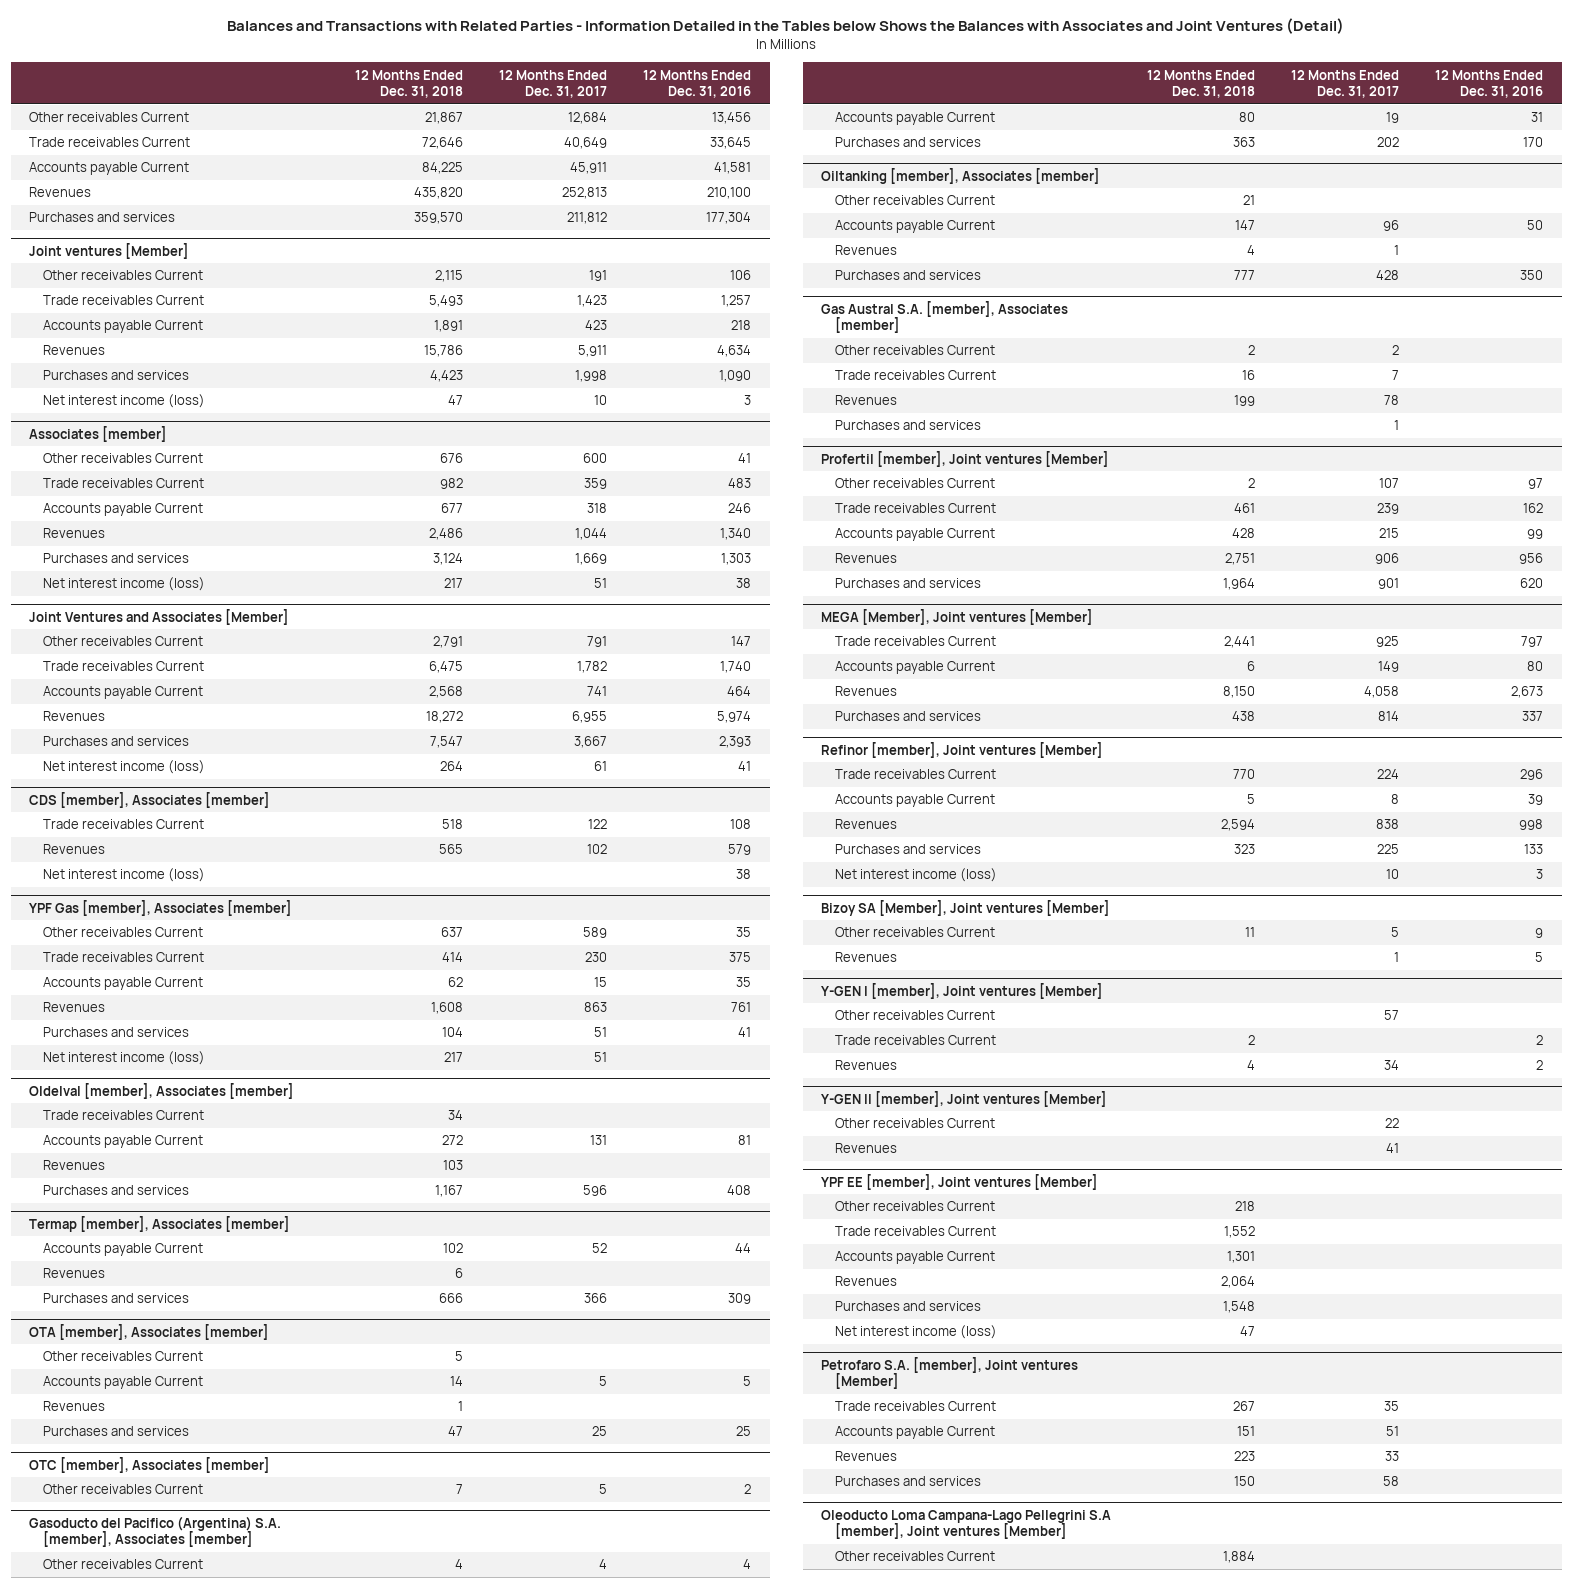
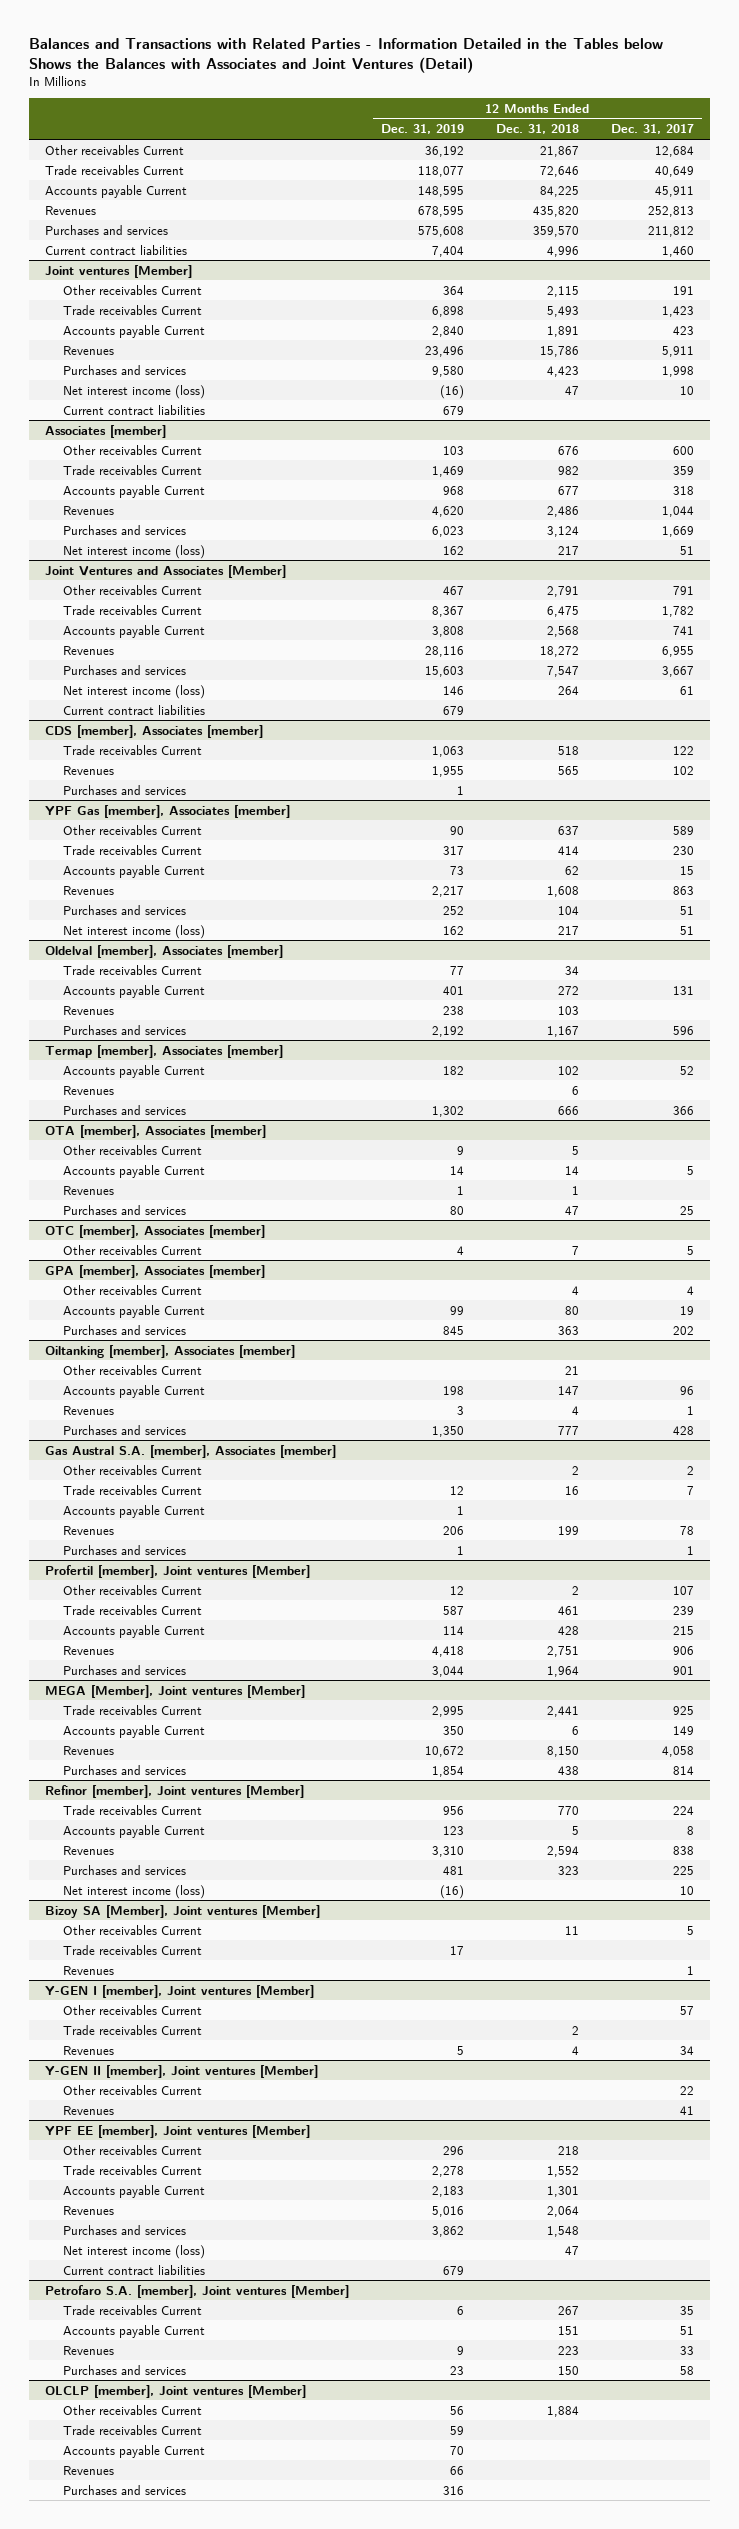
[643,69,752,99] 12 Months Ended Dec. 31, 2016 -> none
none -> [381,124,465,135] Dec. 31, 2019
none -> [45,244,188,255] Current contract liabilities
none -> [63,404,206,415] Current contract liabilities
none -> [63,704,206,715] Current contract liabilities
[42,868,205,883] Net interest income (loss) -> none
none -> [63,784,187,795] Purchases and services
[28,1515,281,1548] Gasoducto del Pacifico (Argentina) S.A. [member], Associates [member] -> none
none -> [45,1264,266,1278] GPA [member], Associates [member]
none -> [63,1504,206,1518] Accounts payable Current
none -> [63,1944,203,1955] Trade receivables Current
none -> [63,2264,206,2275] Current contract liabilities
[820,1509,1111,1540] Oleoducto Loma Campana-Lago Pellegrini S.A [member], Joint ventures [Member] -> none
none -> [45,2384,307,2398] OLCLP [member], Joint ventures [Member]
none -> [63,2424,203,2435] Trade receivables Current
none -> [63,2444,206,2458] Accounts payable Current
none -> [63,2465,115,2475] Revenues
none -> [63,2484,187,2495] Purchases and services

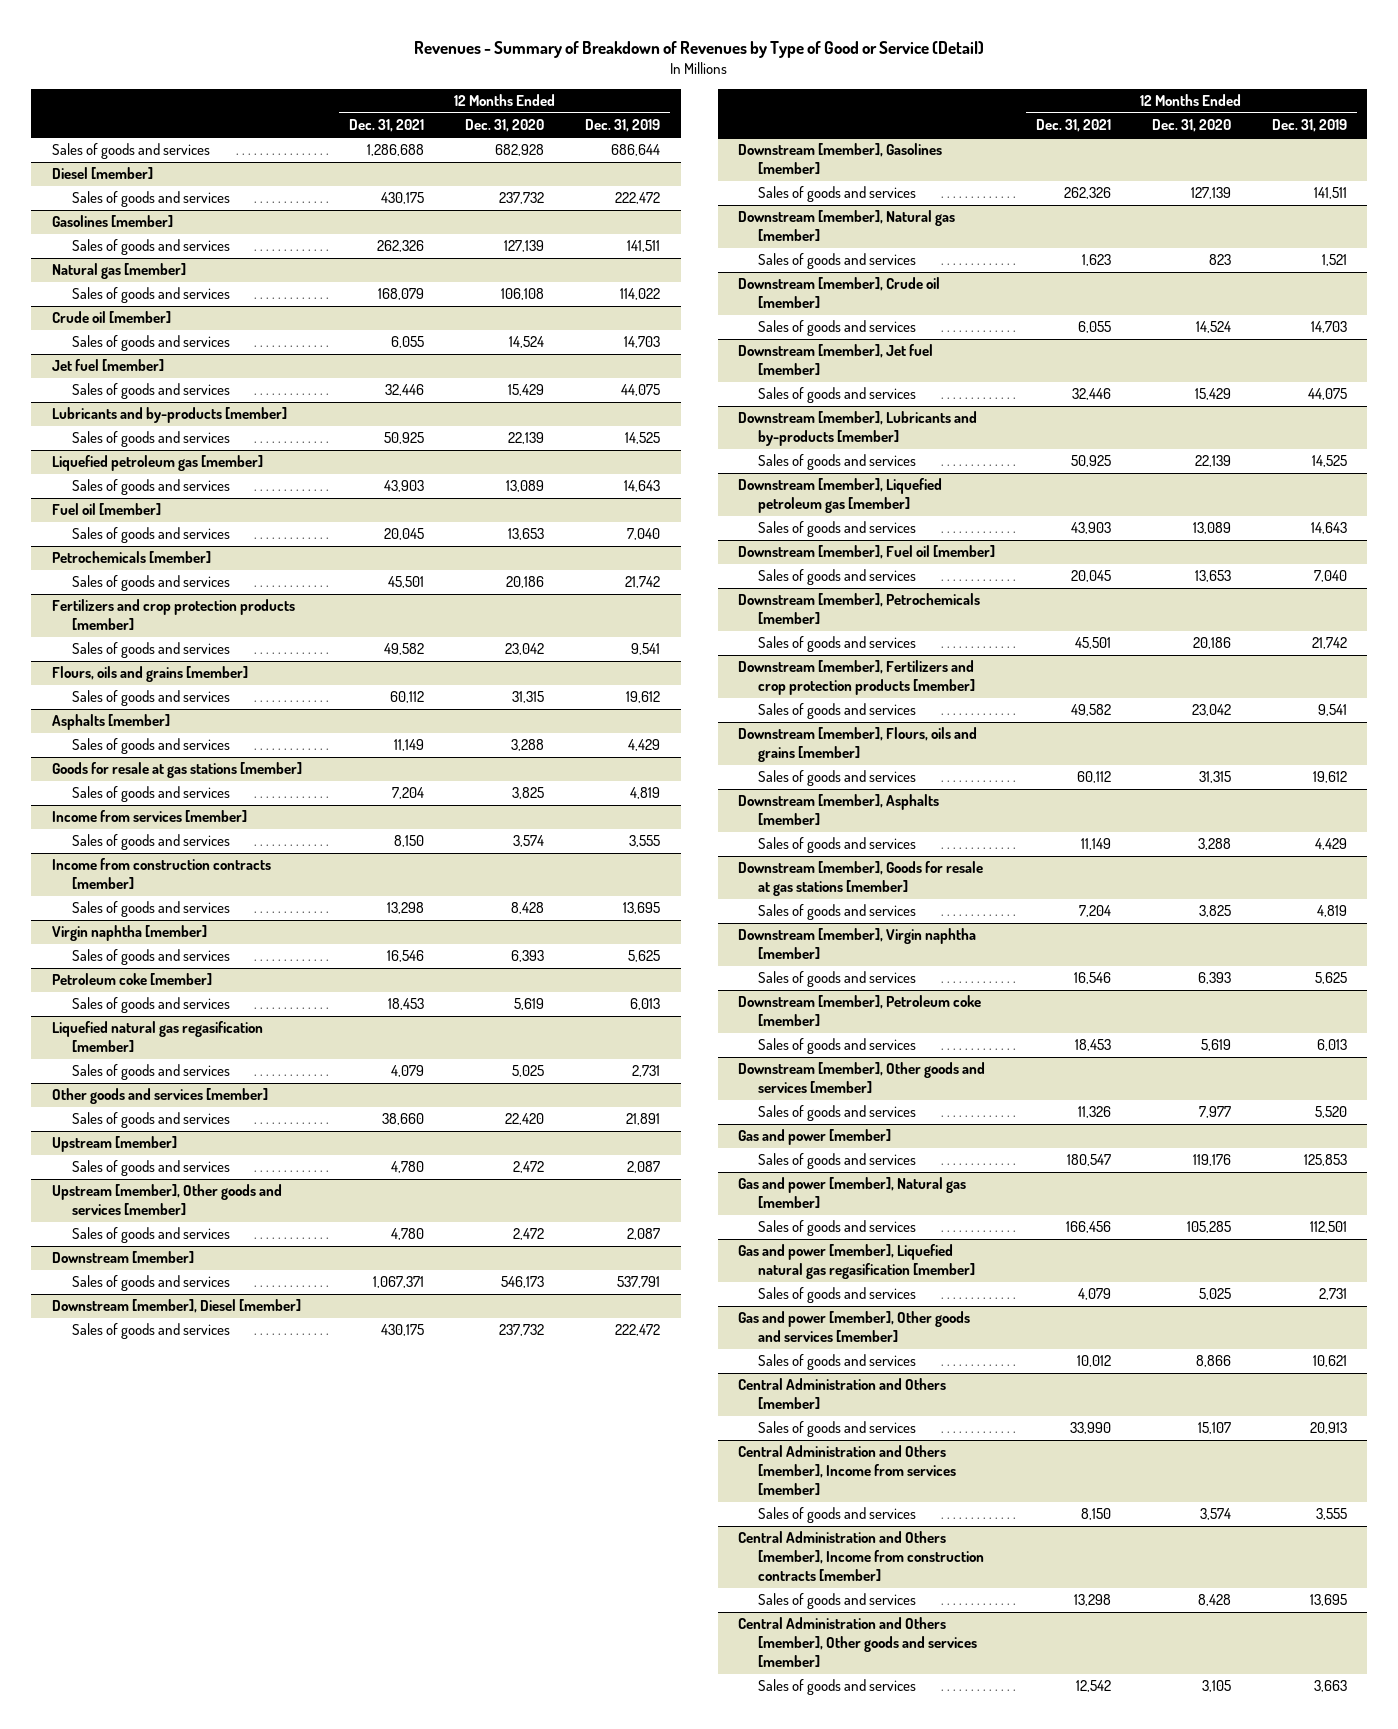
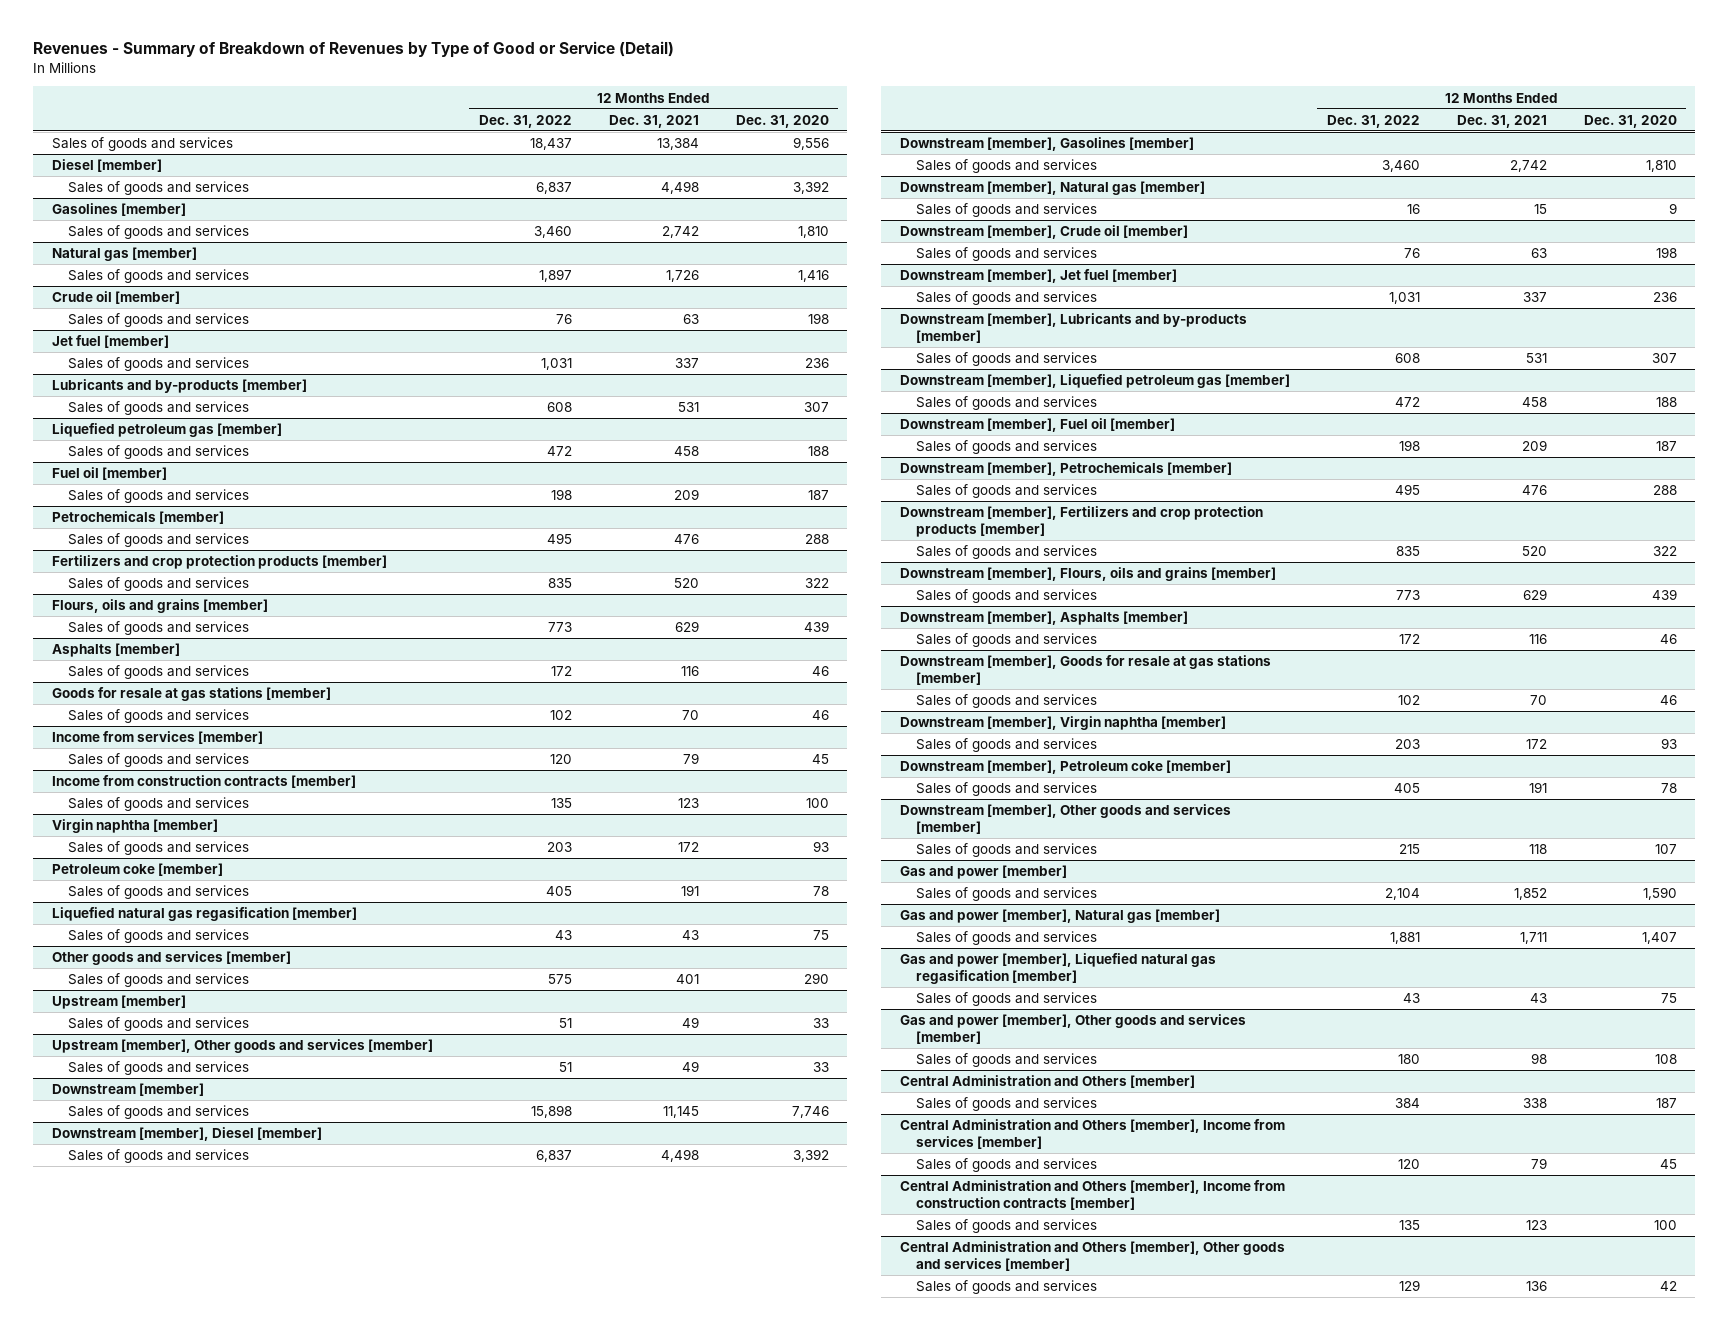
[585,119,661,133] Dec. 31, 2019 -> none
none -> [478,114,572,128] Dec. 31, 2022
[367,144,425,157] 1,286,688 -> [656,138,699,151] 13,384
[495,144,545,157] 682,928 -> [792,137,829,151] 9,556
[381,192,425,205] 430,175 -> [660,181,699,195] 4,498
[499,192,545,205] 237,732 -> [792,181,829,195] 3,392
[377,240,425,253] 262,326 -> [661,226,699,239] 2,742
[504,240,545,253] 127,139 -> [797,226,829,239] 1,810
[378,288,425,301] 168,079 -> [665,270,699,283] 1,726
[501,288,545,301] 106,108 -> [797,270,829,283] 1,416
[391,336,425,349] 6,055 -> [682,314,699,325] 63
[509,336,545,349] 14,524 -> [807,313,829,325] 198
[385,384,425,397] 32,446 -> [674,358,699,369] 337
[508,384,545,397] 15,429 -> [804,358,829,369] 236
[384,432,425,445] 50,925 -> [677,402,699,413] 531
[508,432,545,445] 22,139 -> [803,402,829,413] 307
[384,480,425,493] 43,903 -> [673,446,699,457] 458
[506,480,545,493] 13,089 -> [807,446,829,457] 188
[384,528,425,541] 20,045 -> [673,489,699,501] 209
[508,528,545,541] 13,653 -> [807,490,829,501] 187
[388,576,425,589] 45,501 -> [673,534,699,545] 476
[506,576,545,589] 20,186 -> [804,534,829,545] 288
[384,643,425,656] 49,582 -> [673,578,699,589] 520
[505,643,545,656] 23,042 -> [804,578,829,589] 322
[390,691,425,704] 60,112 -> [674,621,699,633] 629
[512,691,545,704] 31,315 -> [803,621,829,633] 439
[394,739,425,752] 11,149 -> [680,666,699,677] 116
[511,739,545,752] 3,288 -> [811,666,829,677] 46
[392,787,425,800] 7,204 -> [681,710,699,721] 70
[512,787,545,800] 3,825 -> [811,710,829,721] 46
[394,835,425,848] 8,150 -> [682,753,699,765] 79
[513,835,545,848] 3,574 -> [811,754,829,765] 45
[387,902,425,915] 13,298 -> [677,798,699,809] 123
[511,902,545,915] 8,428 -> [805,798,829,809] 100
[387,950,425,963] 16,546 -> [677,842,699,853] 172
[511,950,545,963] 6,393 -> [812,841,829,853] 93
[388,998,425,1011] 18,453 -> [680,885,699,897] 191
[514,998,545,1011] 5,619 -> [812,886,829,897] 78
[391,1065,425,1078] 4,079 -> [681,930,699,941] 43
[512,1065,545,1078] 5,025 -> [812,930,829,941] 75
[382,1113,425,1126] 38,660 -> [675,974,699,985] 401
[505,1113,545,1126] 22,420 -> [803,973,829,985] 290
[391,1161,425,1174] 4,780 -> [681,1017,699,1029] 49
[513,1161,545,1174] 2,472 -> [812,1018,829,1029] 33
[391,1228,425,1241] 4,780 -> [681,1061,699,1073] 49
[513,1228,545,1241] 2,472 -> [812,1062,829,1073] 33
[373,1276,425,1289] 1,067,371 -> [662,1106,699,1119] 11,145
[501,1276,545,1289] 546,173 -> [791,1106,829,1119] 7,746
[381,1324,425,1337] 430,175 -> [660,1149,699,1163] 4,498
[499,1324,545,1337] 237,732 -> [792,1149,829,1163] 3,392
[1063,187,1111,200] 262,326 -> [1509,160,1547,173] 2,742
[1190,187,1231,200] 127,139 -> [1645,160,1677,173] 1,810
[1081,254,1111,267] 1,623 -> [1533,204,1547,215] 15
[1208,254,1231,266] 823 -> [1668,203,1677,215] 9
[1077,321,1111,334] 6,055 -> [1530,248,1547,259] 63
[1195,321,1231,334] 14,524 -> [1655,247,1677,259] 198
[1071,388,1111,401] 32,446 -> [1522,292,1547,303] 337
[1194,388,1231,401] 15,429 -> [1652,292,1677,303] 236
[1070,455,1111,468] 50,925 -> [1525,353,1547,364] 531
[1194,455,1231,468] 22,139 -> [1651,353,1677,364] 307
[1070,522,1111,535] 43,903 -> [1521,397,1547,408] 458
[1192,522,1231,535] 13,089 -> [1655,397,1677,408] 188
[1070,570,1111,583] 20,045 -> [1521,440,1547,452] 209
[1194,570,1231,583] 13,653 -> [1655,441,1677,452] 187
[1074,637,1111,650] 45,501 -> [1521,485,1547,496] 476
[1192,637,1231,650] 20,186 -> [1652,485,1677,496] 288
[1070,704,1111,717] 49,582 -> [1521,546,1547,557] 520
[1191,704,1231,717] 23,042 -> [1652,546,1677,557] 322
[1076,771,1111,784] 60,112 -> [1522,589,1547,601] 629
[1198,771,1231,784] 31,315 -> [1651,589,1677,601] 439
[1080,838,1111,851] 11,149 -> [1528,634,1547,645] 116
[1197,838,1231,851] 3,288 -> [1659,634,1677,645] 46
[1078,905,1111,918] 7,204 -> [1529,695,1547,706] 70
[1198,905,1231,918] 3,825 -> [1659,695,1677,706] 46
[1073,972,1111,985] 16,546 -> [1525,739,1547,750] 172
[1197,972,1231,985] 6,393 -> [1660,738,1677,750] 93
[1074,1039,1111,1052] 18,453 -> [1528,782,1547,794] 191
[1200,1039,1231,1052] 5,619 -> [1660,783,1677,794] 78
[1077,1106,1111,1119] 11,326 -> [1528,844,1547,855] 118
[1198,1106,1231,1119] 7,977 -> [1654,844,1677,855] 107
[1066,1154,1111,1167] 180,547 -> [1513,888,1547,901] 1,852
[1192,1154,1231,1167] 119,176 -> [1642,887,1677,901] 1,590
[1065,1221,1111,1234] 166,456 -> [1519,932,1547,945] 1,711
[1186,1221,1231,1234] 105,285 -> [1641,932,1677,945] 1,407
[1077,1288,1111,1301] 4,079 -> [1529,993,1547,1004] 43
[1198,1288,1231,1301] 5,025 -> [1660,993,1677,1004] 75
[1076,1355,1111,1368] 10,012 -> [1530,1053,1547,1065] 98
[1195,1355,1231,1368] 8,866 -> [1654,1054,1677,1065] 108
[1069,1422,1111,1435] 33,990 -> [1522,1098,1547,1109] 338
[1197,1422,1231,1435] 15,107 -> [1655,1098,1677,1109] 187
[1080,1508,1111,1521] 8,150 -> [1530,1158,1547,1170] 79
[1199,1508,1231,1521] 3,574 -> [1659,1159,1677,1170] 45
[1073,1594,1111,1607] 13,298 -> [1525,1220,1547,1231] 123
[1197,1594,1231,1607] 8,428 -> [1653,1220,1677,1231] 100
[1075,1680,1111,1693] 12,542 -> [1525,1281,1547,1292] 136
[1201,1680,1231,1693] 3,105 -> [1659,1281,1677,1292] 42

